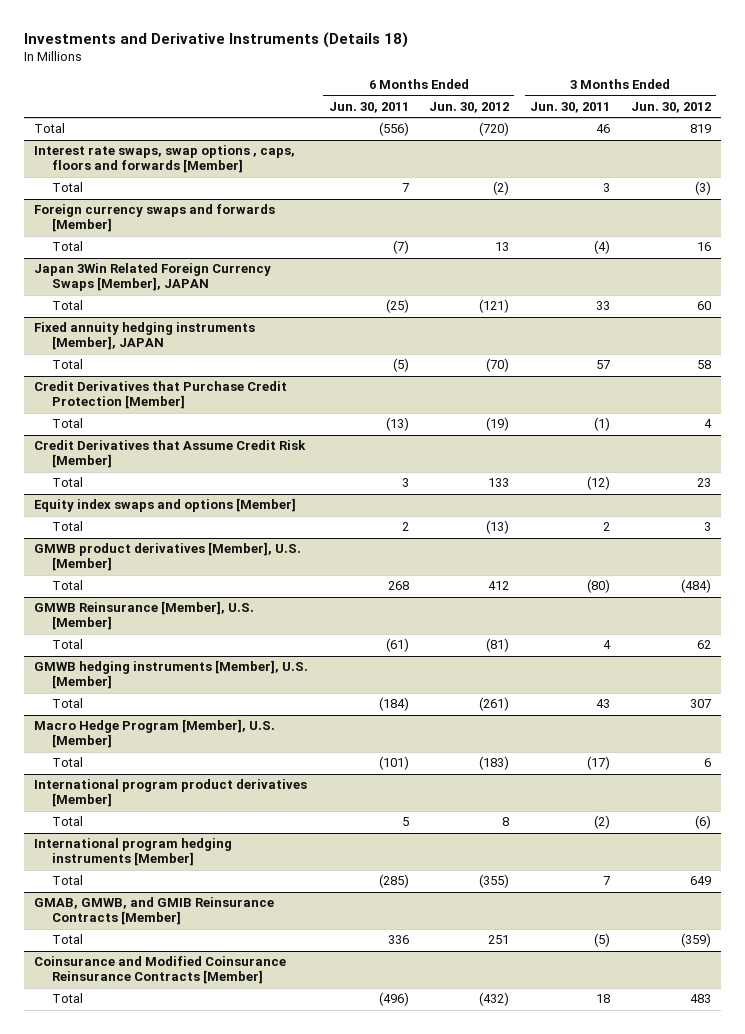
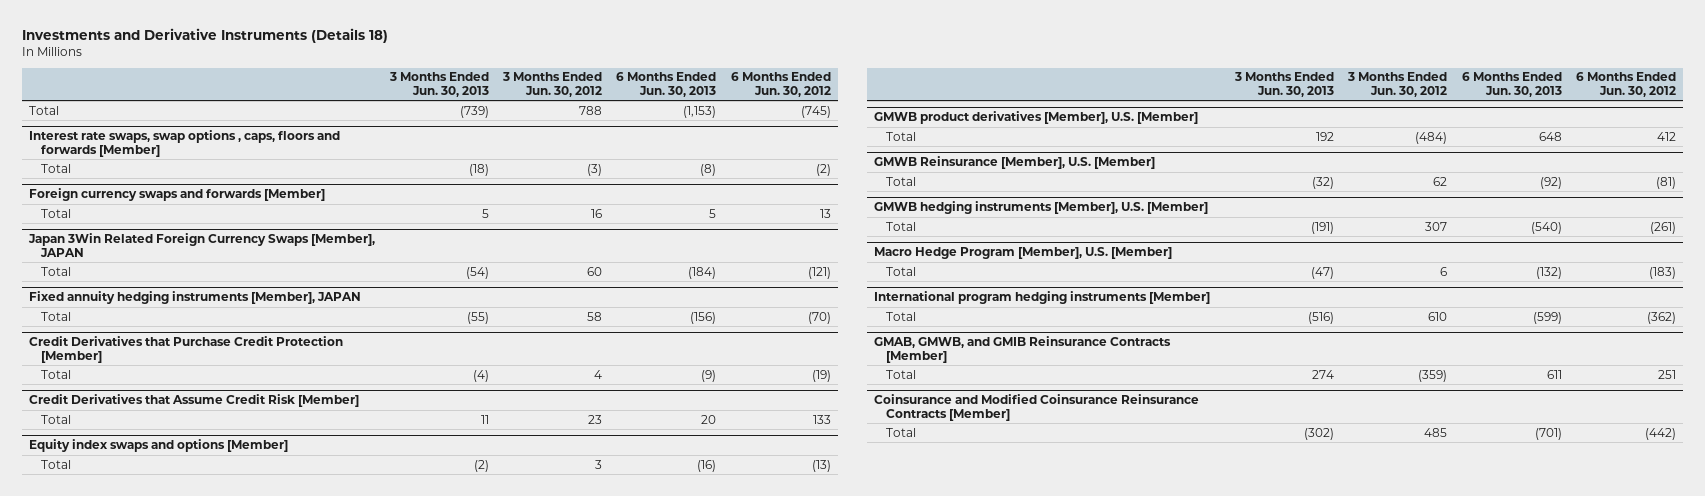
[328,101,409,113] Jun. 30, 2011 -> none
[529,101,610,113] Jun. 30, 2011 -> none
none -> [388,72,489,98] 3 Months Ended Jun. 30, 2013
none -> [616,72,717,98] 6 Months Ended Jun. 30, 2013
[479,122,510,137] (720) -> [800,105,831,118] (745)
[689,124,711,134] 819 -> [578,105,602,115] 788
[33,779,307,808] International program product derivatives [Member] -> none
[52,816,84,827] Total -> none
[479,874,510,889] (355) -> [1646,311,1676,324] (362)
[689,876,711,886] 649 -> [1428,311,1448,321] 610
[479,992,510,1007] (432) -> [1644,427,1676,440] (442)
[689,994,711,1004] 483 -> [1424,427,1448,437] 485

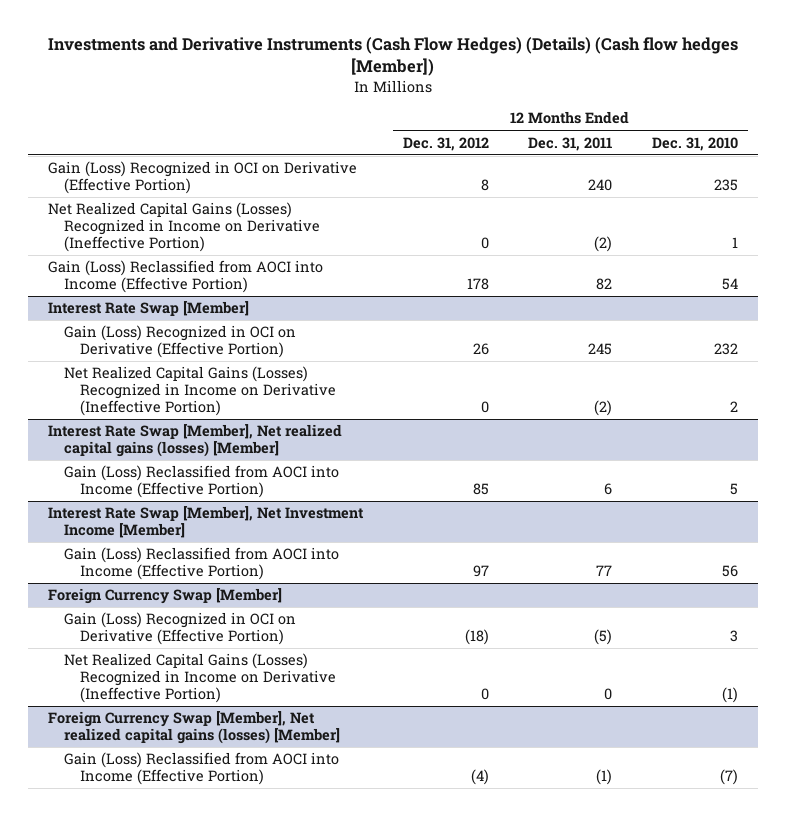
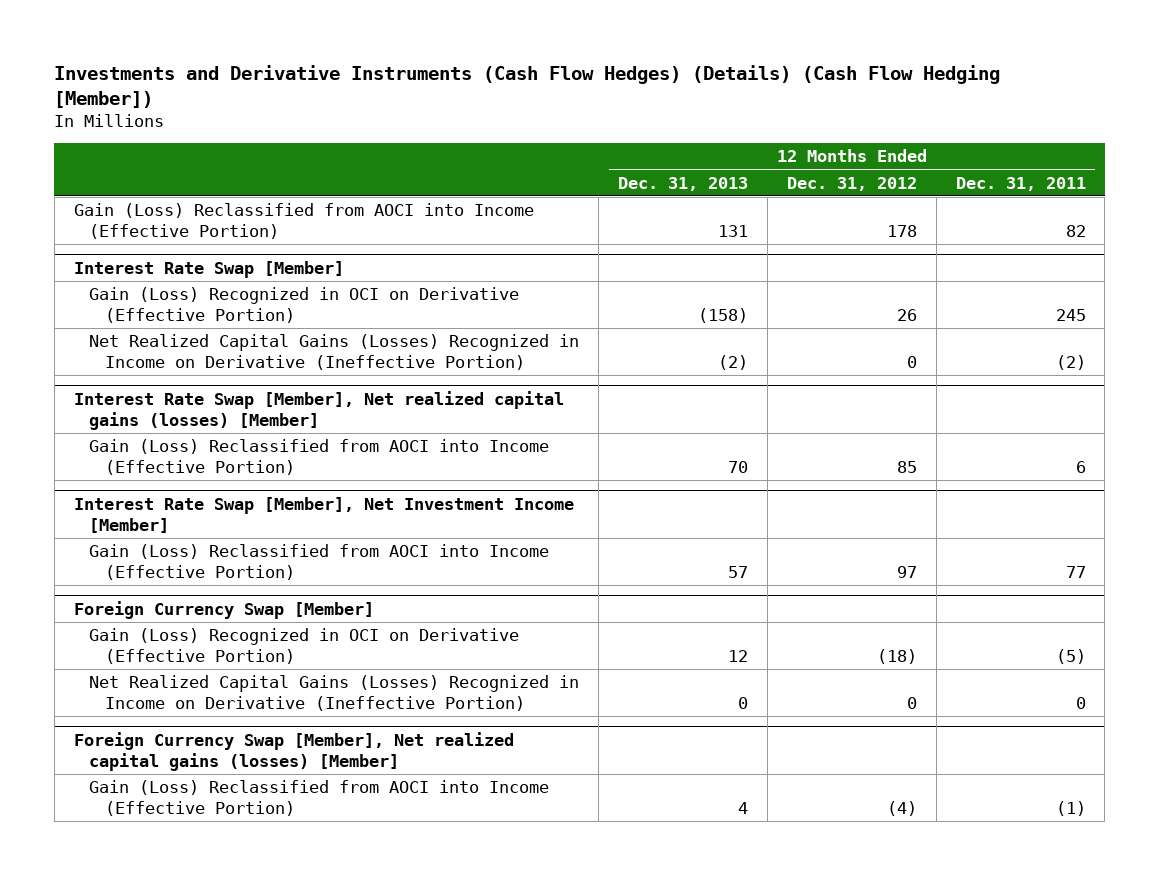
[48,37,739,77] Investments and Derivative Instruments (Cash Flow Hedges) (Details) (Cash flow hedges [Member]) -> [54,64,1001,108] Investments and Derivative Instruments (Cash Flow Hedges) (Details) (Cash Flow Hedging [Member])
[652,136,739,151] Dec. 31, 2010 -> none
none -> [618,176,749,191] Dec. 31, 2013
[47,161,357,195] Gain (Loss) Recognized in OCI on Derivative (Effective Portion) -> none
[47,202,321,253] Net Realized Capital Gains (Losses) Recognized in Income on Derivative (Ineffective Portion) -> none

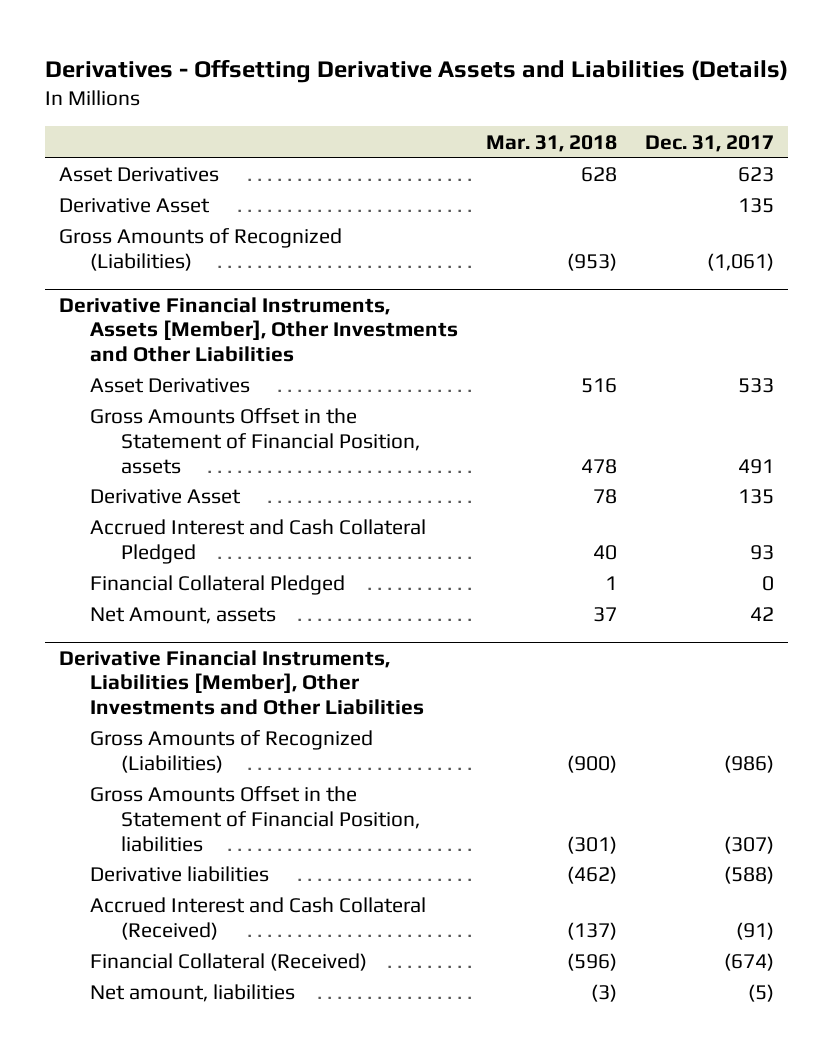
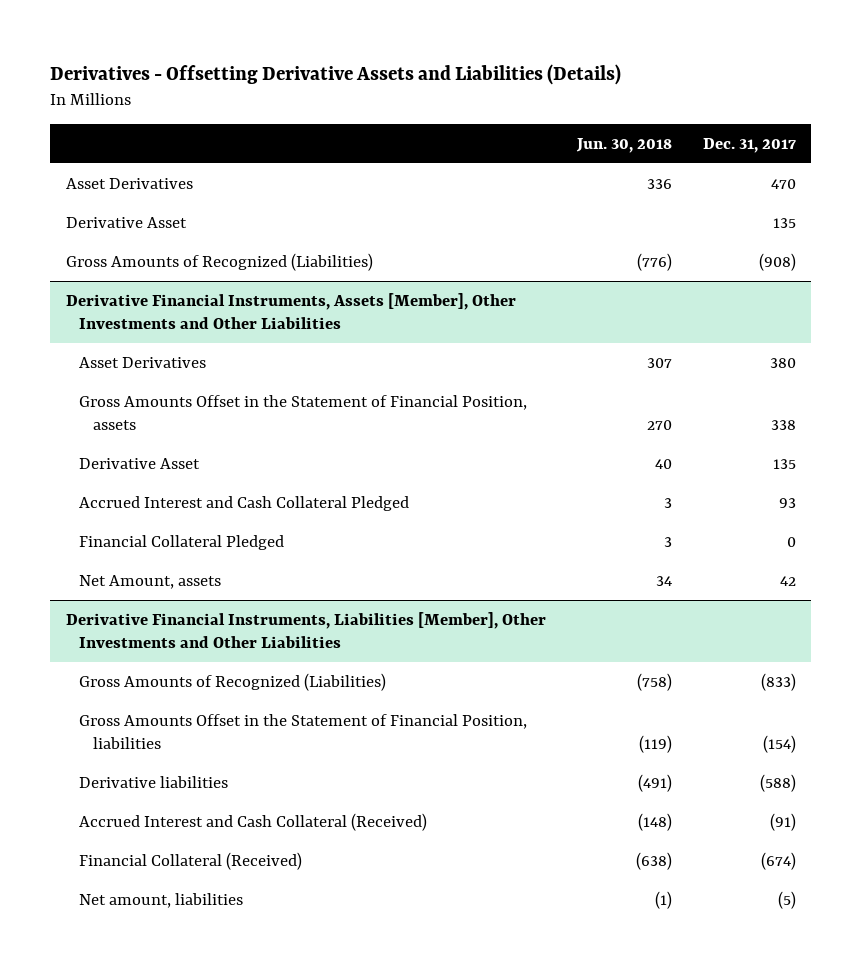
[486,134,618,152] Mar. 31, 2018 -> none
none -> [575,137,672,153] Jun. 30, 2018
[738,167,775,183] 623 -> [770,178,796,189] 470
[707,253,775,272] (1,061) -> [758,252,796,271] (908)
[738,378,775,394] 533 -> [769,357,796,368] 380
[738,458,775,474] 491 -> [770,420,796,431] 338
[724,755,775,774] (986) -> [760,672,796,691] (833)
[724,835,775,854] (307) -> [762,735,796,754] (154)

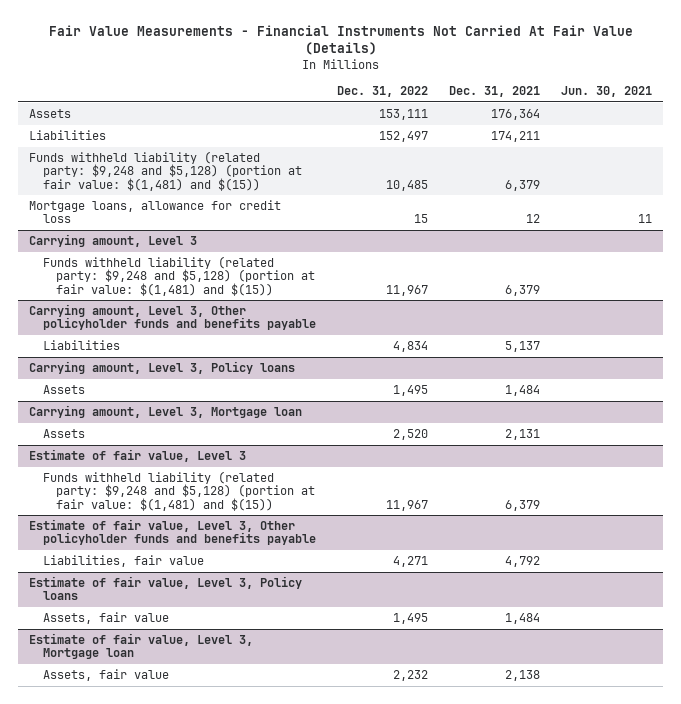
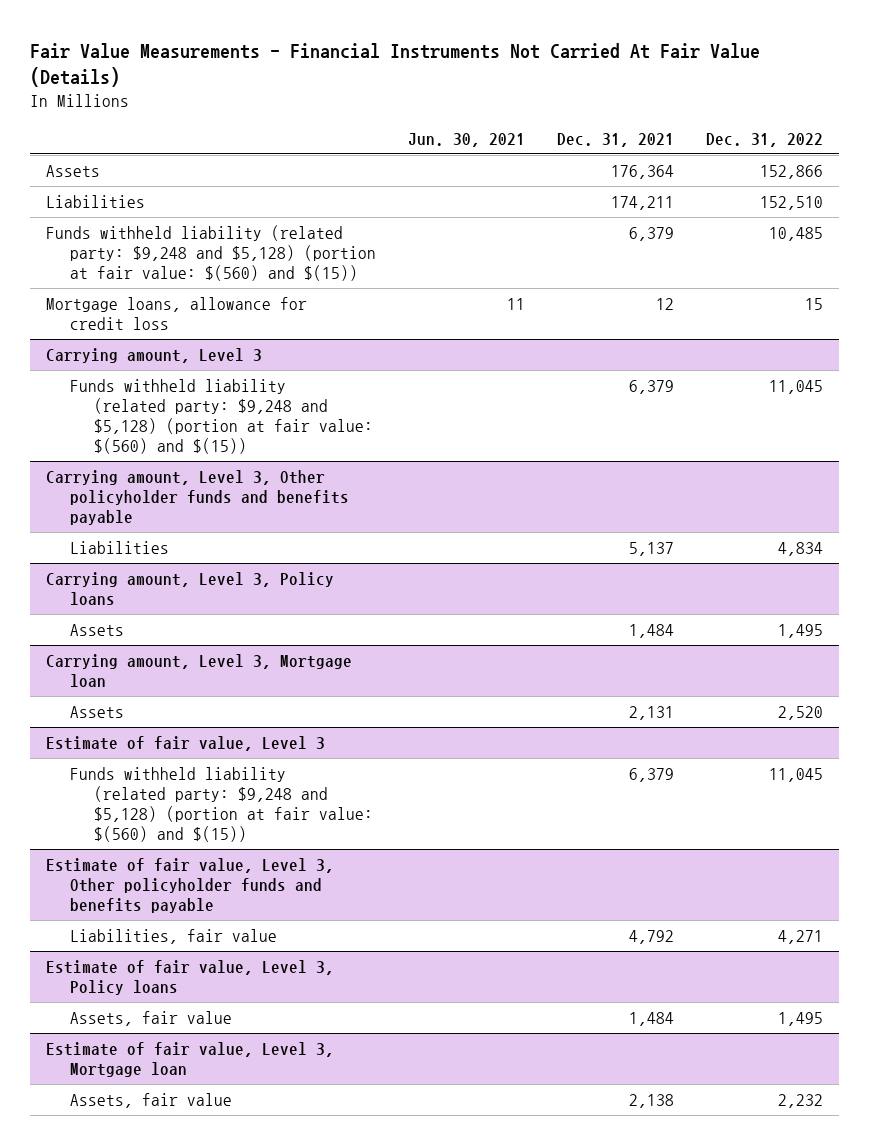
[378,108,428,120] 153,111 -> [759,164,823,179] 152,866
[378,130,428,142] 152,497 -> [759,195,823,210] 152,510
[28,150,302,191] Funds withheld liability (related party: $9,248 and $5,128) (portion at fair value: $(1,481) and $(15)) -> [46,224,376,282] Funds withheld liability (related party: $9,248 and $5,128) (portion at fair value: $(560) and $(15))
[42,255,316,296] Funds withheld liability (related party: $9,248 and $5,128) (portion at fair value: $(1,481) and $(15)) -> [69,378,373,455] Funds withheld liability (related party: $9,248 and $5,128) (portion at fair value: $(560) and $(15))
[385,284,428,296] 11,967 -> [768,379,823,394] 11,045
[42,470,316,511] Funds withheld liability (related party: $9,248 and $5,128) (portion at fair value: $(1,481) and $(15)) -> [69,766,373,843] Funds withheld liability (related party: $9,248 and $5,128) (portion at fair value: $(560) and $(15))
[385,499,428,511] 11,967 -> [768,767,823,782] 11,045

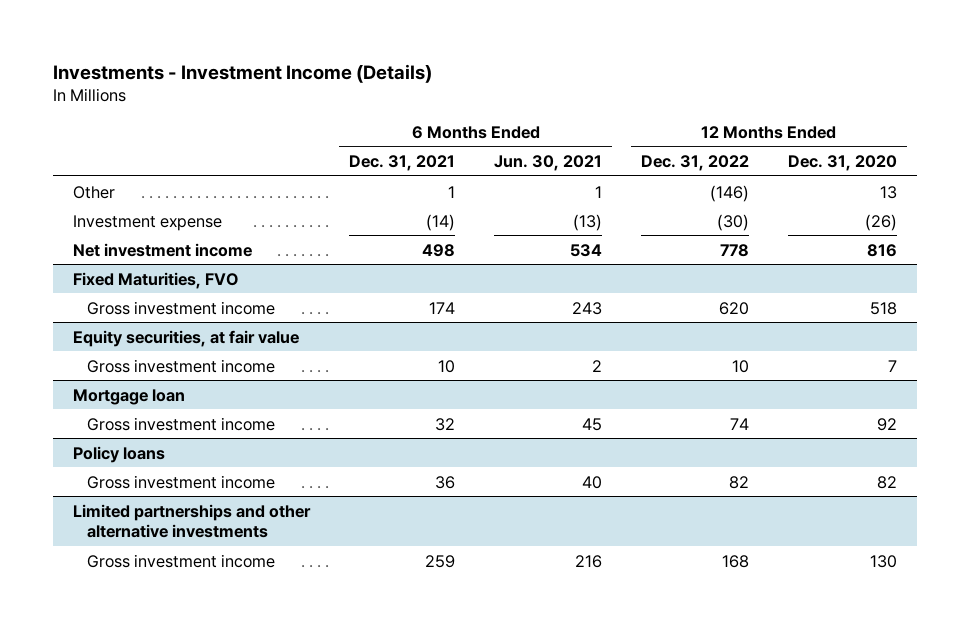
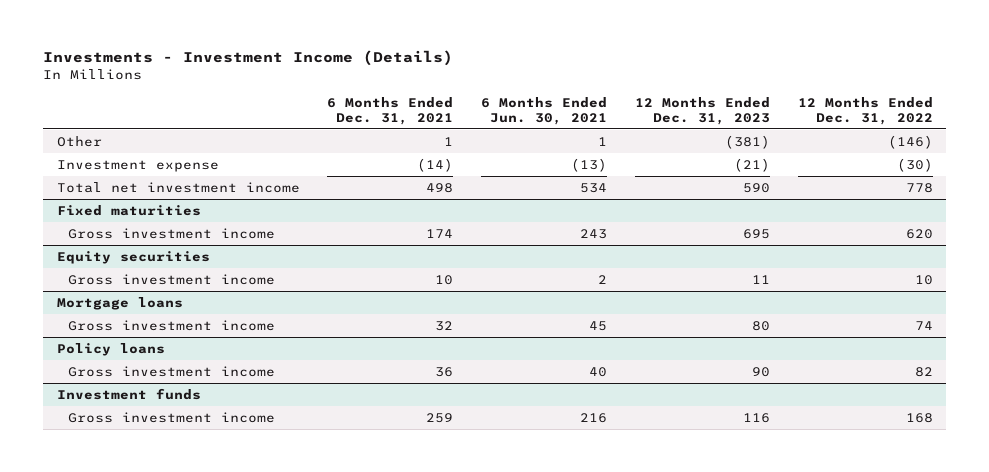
[788,154,898,171] Dec. 31, 2020 -> none
none -> [634,97,770,125] 12 Months Ended Dec. 31, 2023
[72,242,252,257] Net investment income -> [56,182,300,194] Total net investment income
[72,271,238,289] Fixed Maturities, FVO -> [56,205,201,217] Fixed maturities
[72,329,299,347] Equity securities, at fair value -> [56,251,210,265] Equity securities
[72,388,185,405] Mortgage loan -> [56,297,183,311] Mortgage loans
[72,503,311,539] Limited partnerships and other alternative investments -> [56,388,201,401] Investment funds

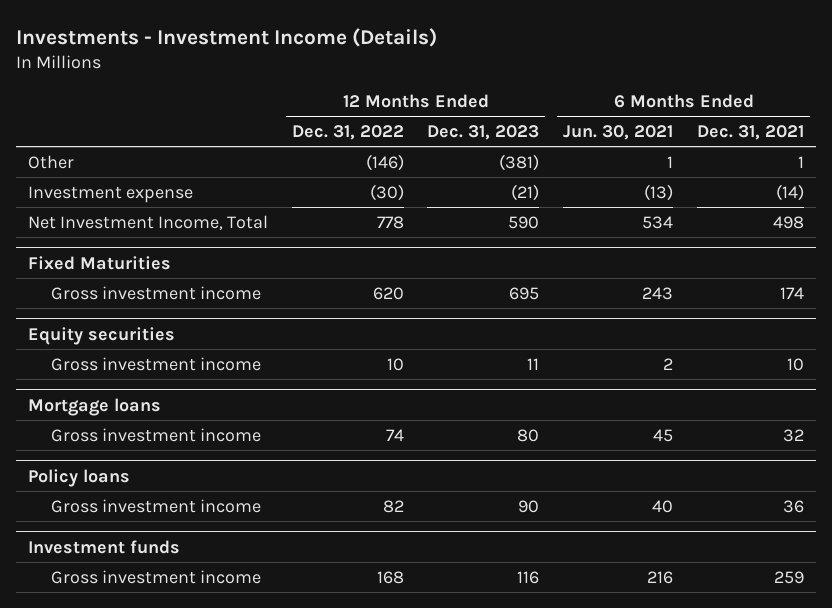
[56,182,300,194] Total net investment income -> [27,214,268,230] Net Investment Income, Total
[56,205,201,217] Fixed maturities -> [27,255,171,270] Fixed Maturities

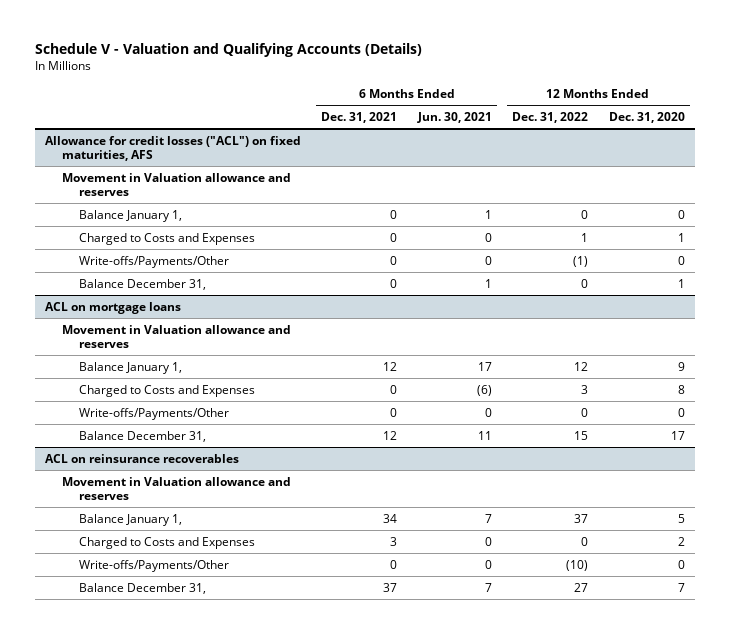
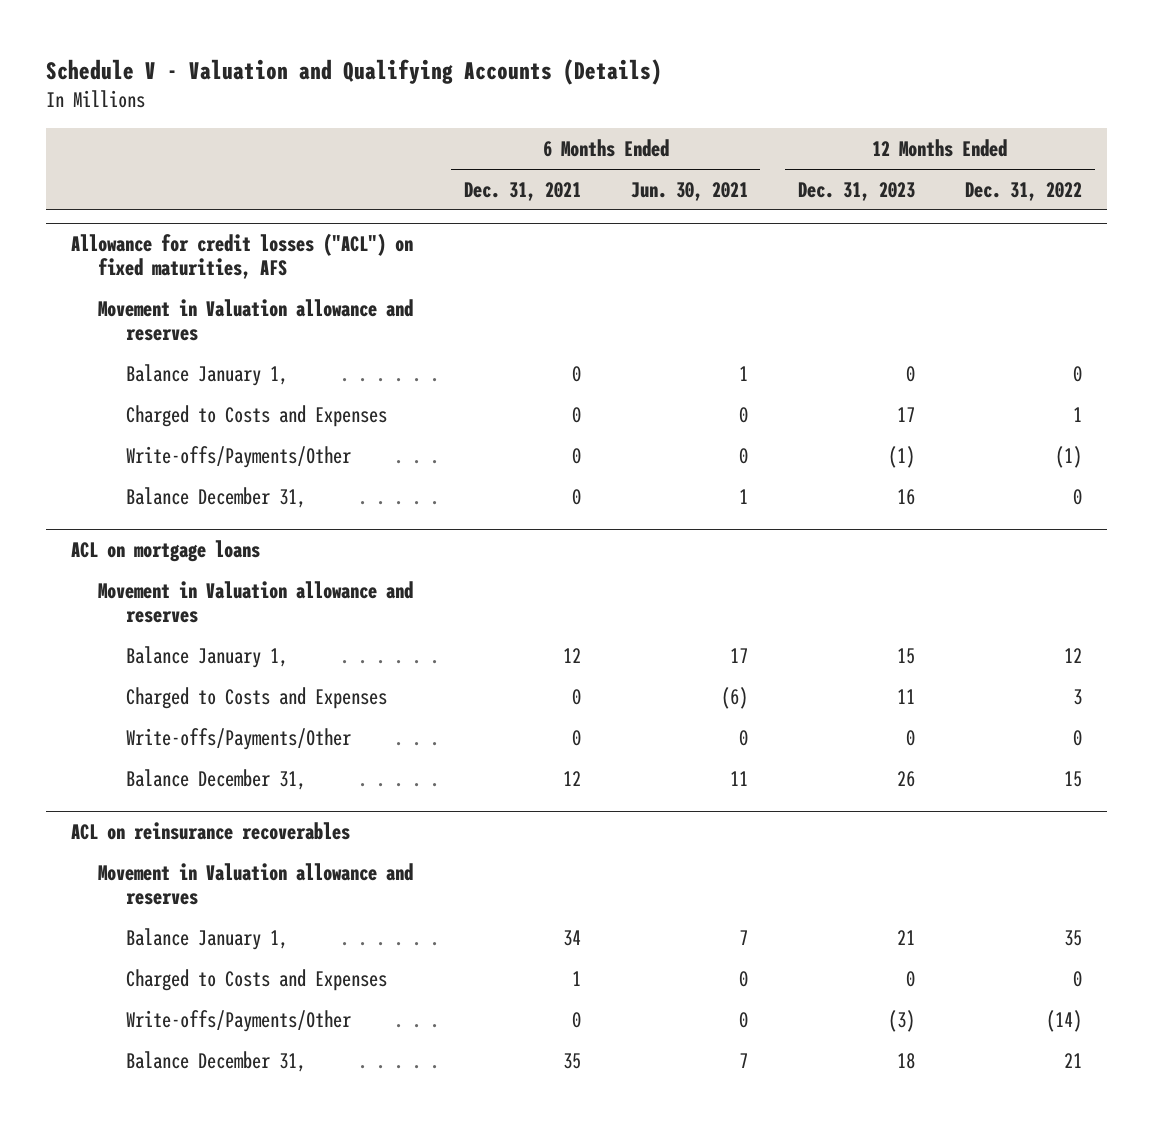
[608,111,685,123] Dec. 31, 2020 -> none
none -> [797,181,915,201] Dec. 31, 2023
[574,513,589,523] 37 -> [1064,929,1083,946] 35
[390,536,398,546] 3 -> [571,970,581,986] 1
[566,559,589,571] (10) -> [1046,1009,1083,1032] (14)
[383,582,398,592] 37 -> [562,1052,581,1069] 35
[574,582,589,592] 27 -> [1064,1052,1083,1068] 21

